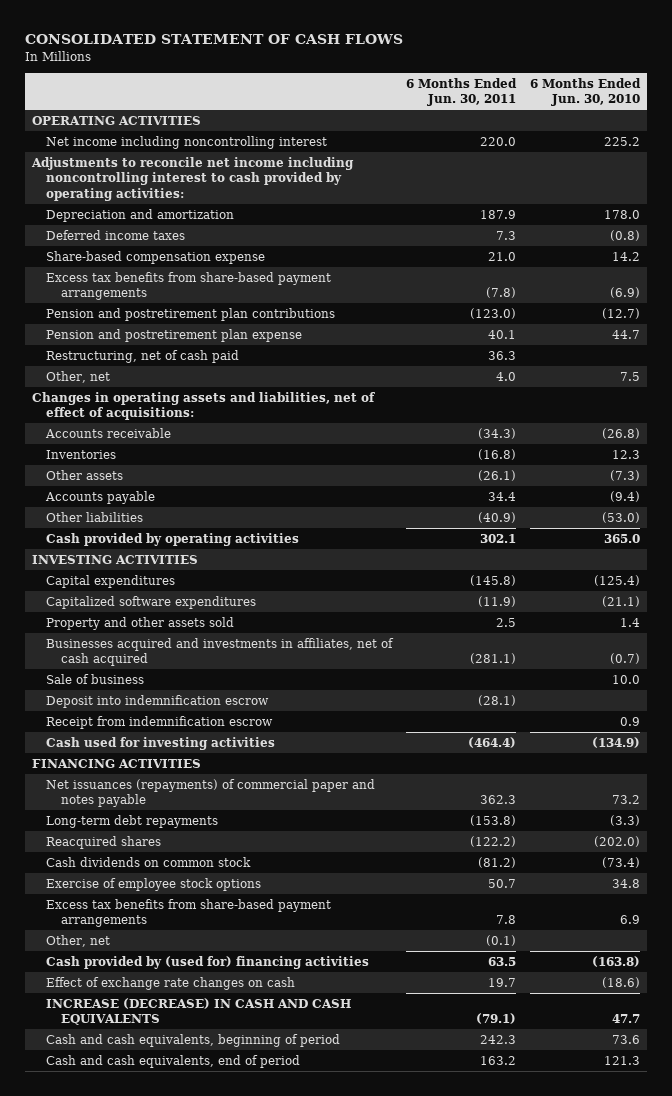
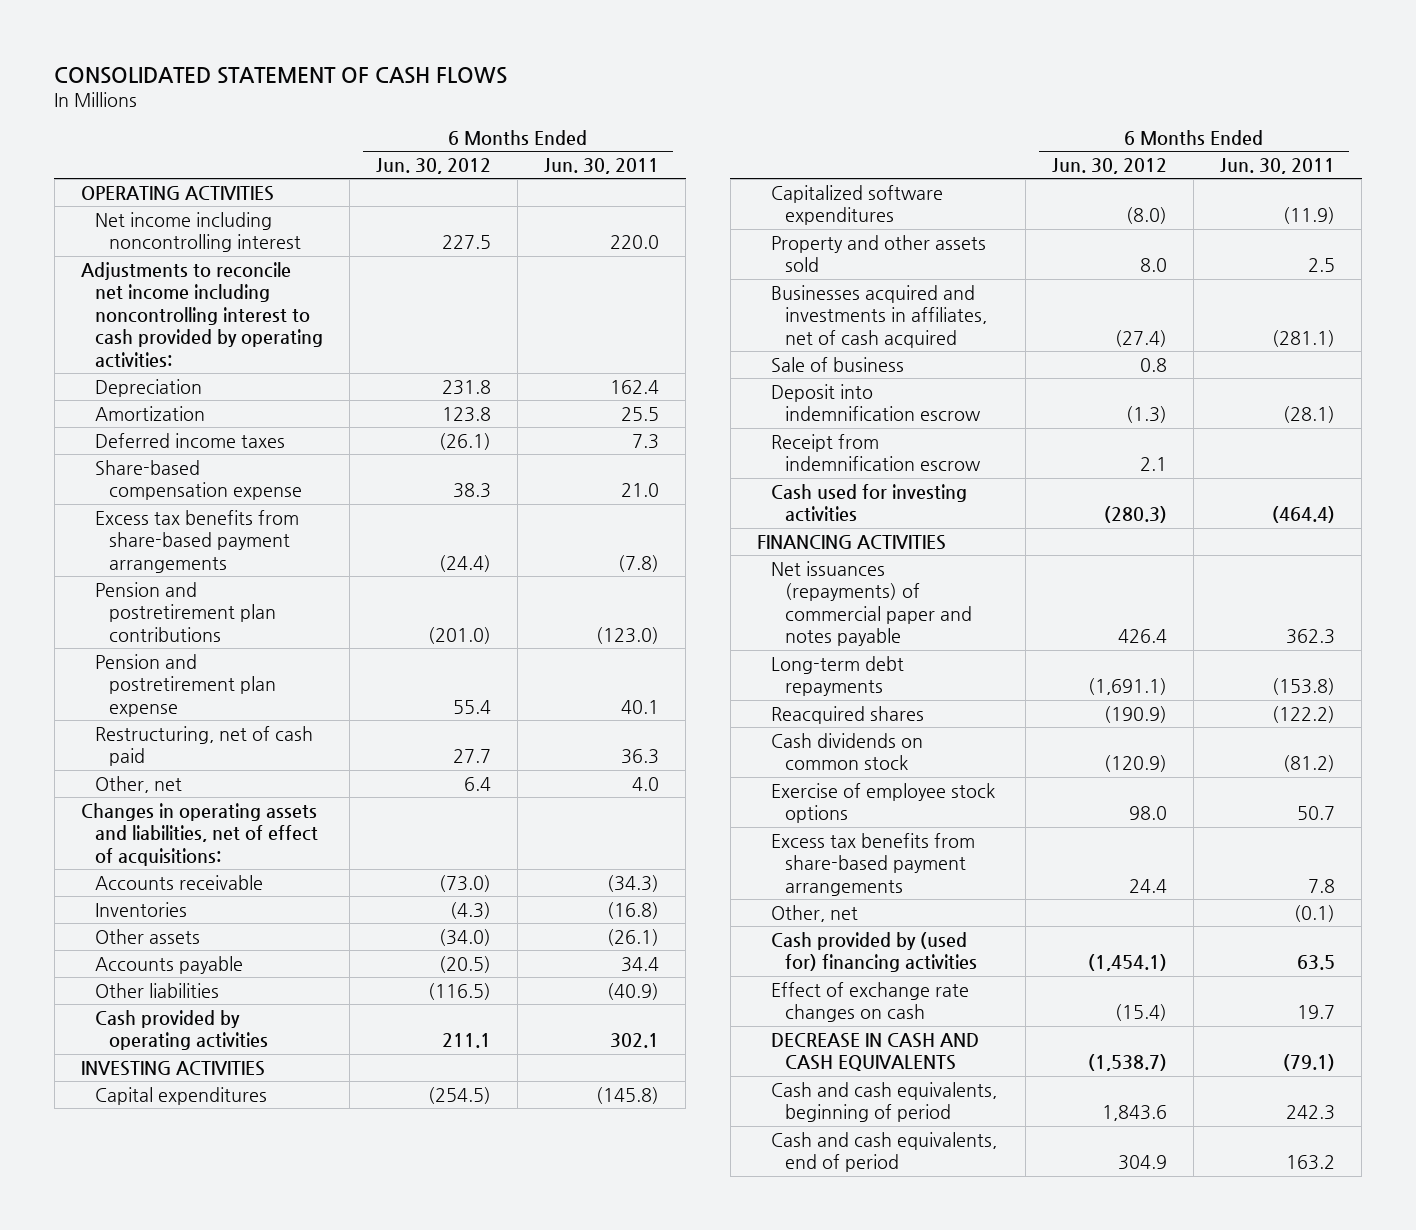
[529,77,641,107] 6 Months Ended Jun. 30, 2010 -> none
none -> [376,157,492,174] Jun. 30, 2012
[46,208,235,222] Depreciation and amortization -> none
none -> [95,378,203,397] Depreciation
none -> [95,405,206,421] Amortization
[46,997,352,1026] INCREASE (DECREASE) IN CASH AND CASH EQUIVALENTS -> [771,1032,980,1072] DECREASE IN CASH AND CASH EQUIVALENTS

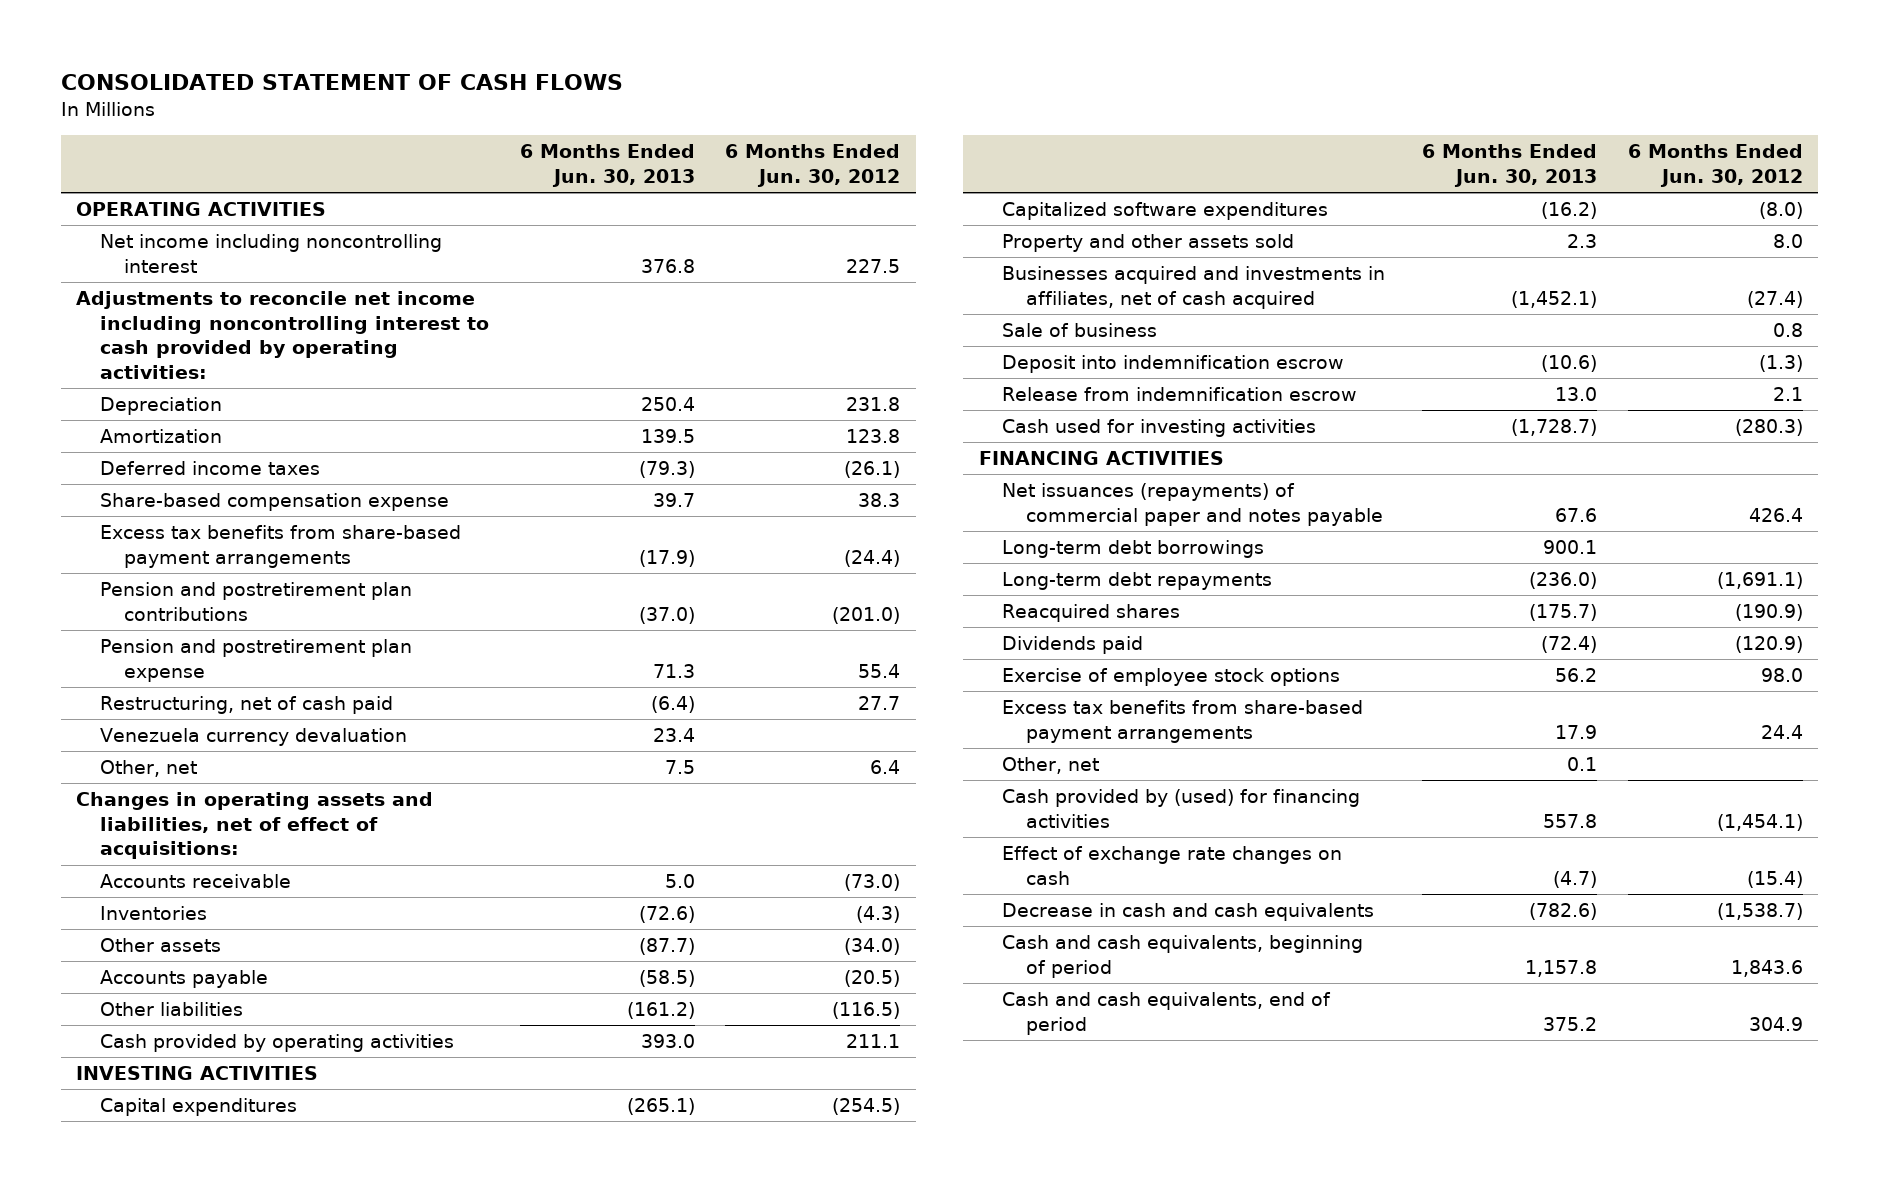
[544,157,660,174] Jun. 30, 2011 -> none
none -> [519,144,695,187] 6 Months Ended Jun. 30, 2013
none -> [99,728,407,747] Venezuela currency devaluation
[771,433,981,472] Receipt from indemnification escrow -> [1002,387,1358,402] Release from indemnification escrow
none -> [1002,540,1265,559] Long-term debt borrowings
[771,732,924,771] Cash dividends on common stock -> [1002,636,1144,655] Dividends paid
[771,931,978,973] Cash provided by (used for) financing activities -> [1002,789,1361,828] Cash provided by (used) for financing activities
[771,1032,980,1072] DECREASE IN CASH AND CASH EQUIVALENTS -> [1002,903,1375,922] Decrease in cash and cash equivalents

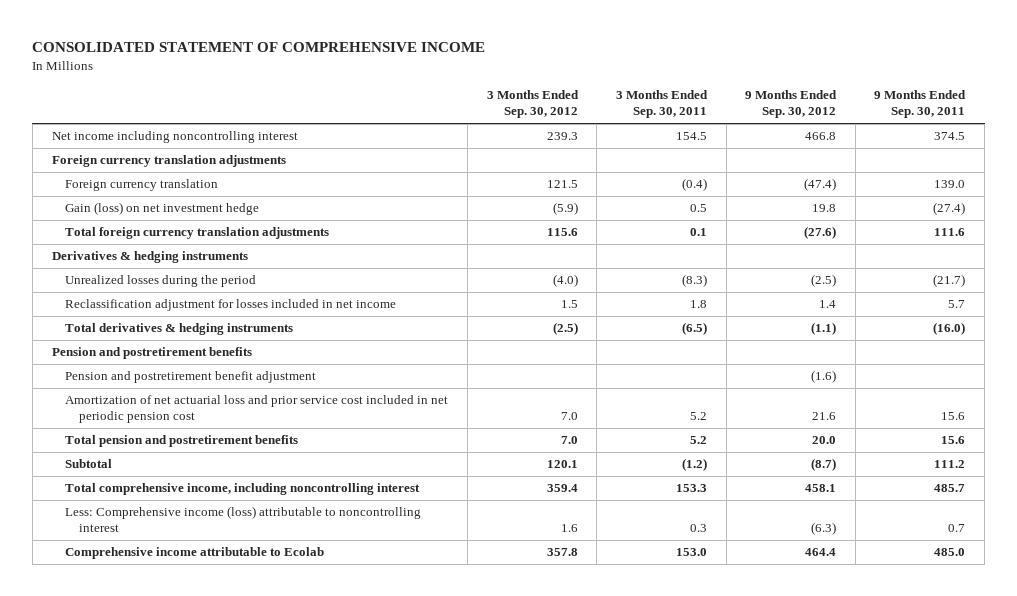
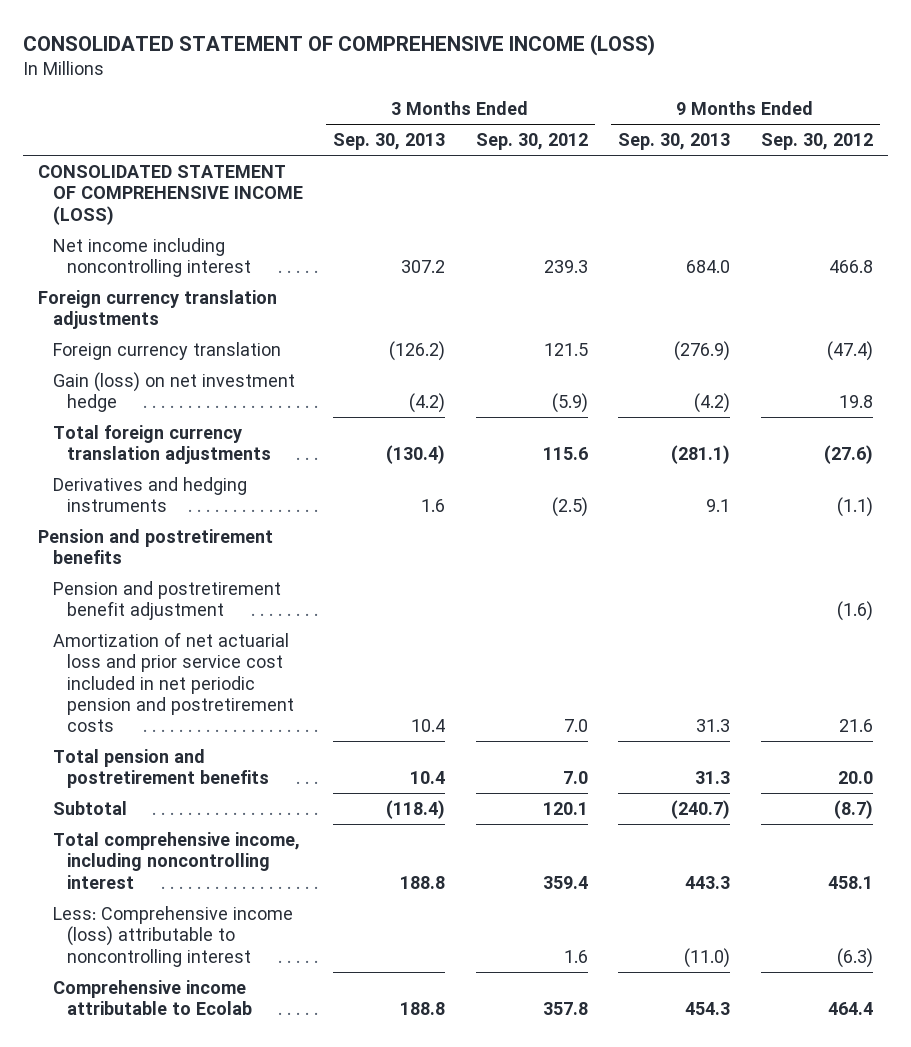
[32,42,486,53] CONSOLIDATED STATEMENT OF COMPREHENSIVE INCOME -> [23,33,656,56] CONSOLIDATED STATEMENT OF COMPREHENSIVE INCOME (LOSS)
[615,90,708,119] 3 Months Ended Sep. 30, 2011 -> none
[874,90,967,119] 9 Months Ended Sep. 30, 2011 -> none
none -> [333,133,446,151] Sep. 30, 2013
none -> [618,133,731,151] Sep. 30, 2013
none -> [38,164,303,225] CONSOLIDATED STATEMENT OF COMPREHENSIVE INCOME (LOSS)
[51,251,248,264] Derivatives & hedging instruments -> none
[65,275,257,288] Unrealized losses during the period -> none
[65,299,397,312] Reclassification adjustment for losses included in net income -> none
[65,323,294,336] Total derivatives & hedging instruments -> [52,476,247,513] Derivatives and hedging instruments
[65,395,449,424] Amortization of net actuarial loss and prior service cost included in net periodic pension cost -> [52,631,295,733] Amortization of net actuarial loss and prior service cost included in net periodic pension and postretirement costs

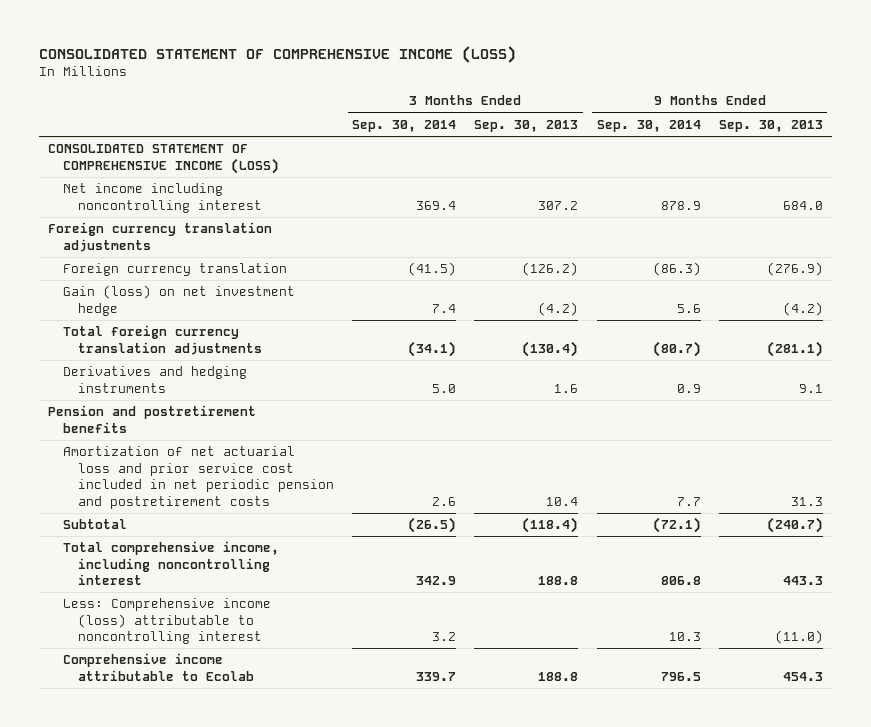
[475,133,588,151] Sep. 30, 2012 -> none
[760,133,873,151] Sep. 30, 2012 -> none
none -> [352,119,457,132] Sep. 30, 2014
none -> [596,119,701,132] Sep. 30, 2014
[52,580,281,621] Pension and postretirement benefit adjustment -> none
[52,748,270,789] Total pension and postretirement benefits -> none

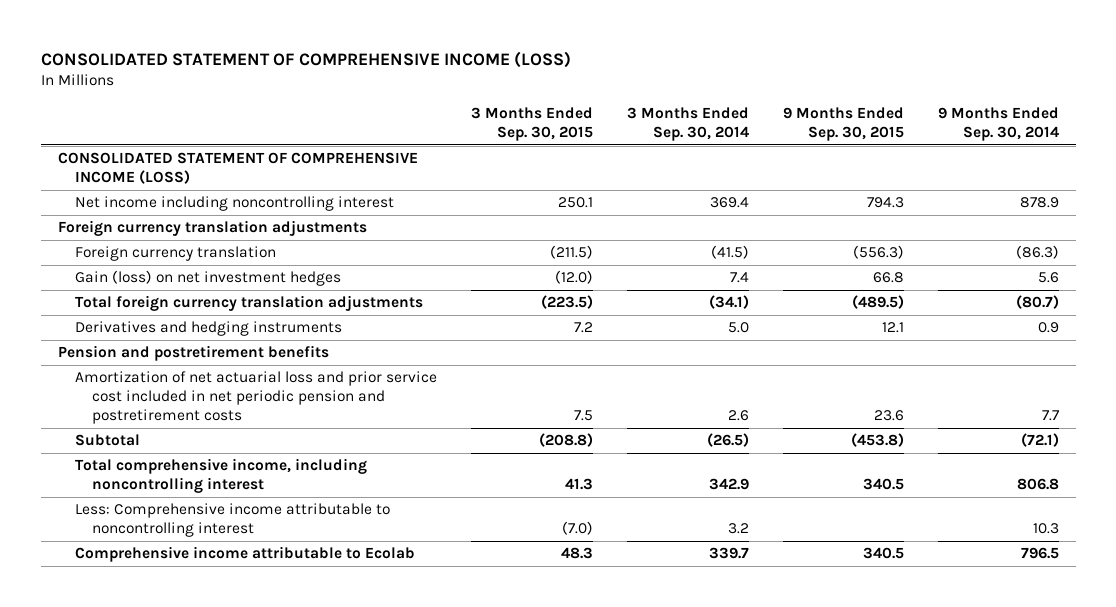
[474,119,579,132] Sep. 30, 2013 -> none
[718,119,823,132] Sep. 30, 2013 -> none
none -> [470,107,593,142] 3 Months Ended Sep. 30, 2015
none -> [782,107,904,142] 9 Months Ended Sep. 30, 2015
[62,285,295,316] Gain (loss) on net investment hedge -> [74,270,341,287] Gain (loss) on net investment hedges
[62,598,271,645] Less: Comprehensive income (loss) attributable to noncontrolling interest -> [74,503,390,538] Less: Comprehensive income attributable to noncontrolling interest

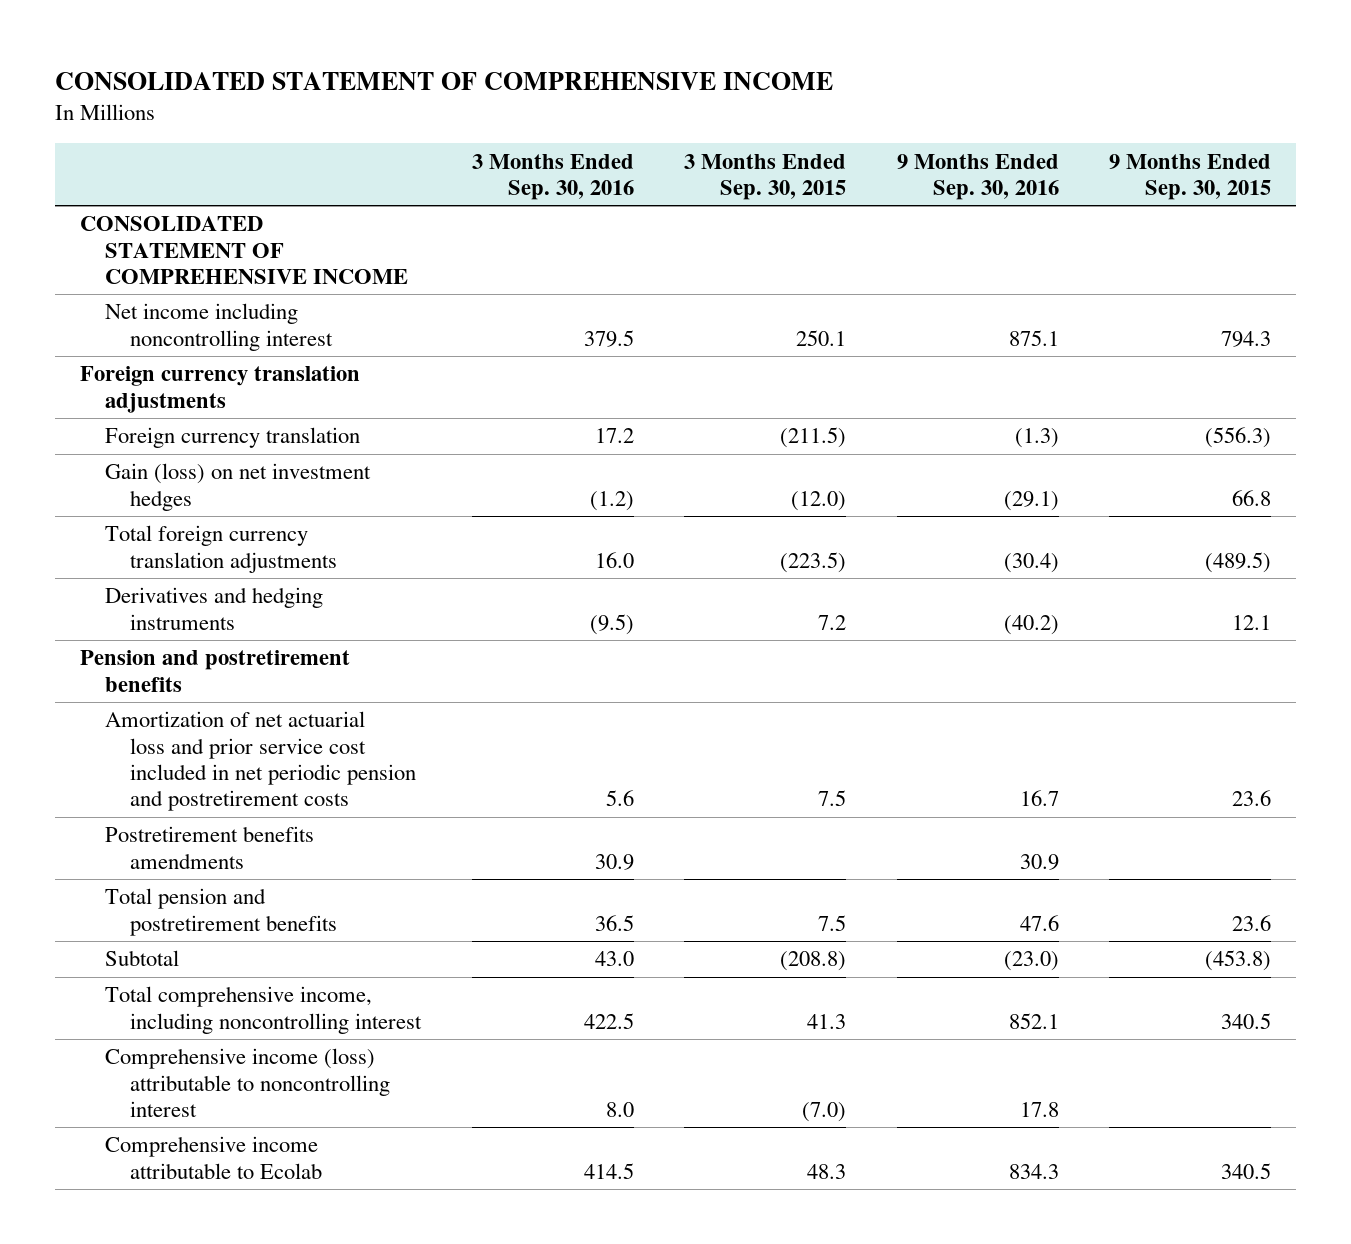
[40,50,571,68] CONSOLIDATED STATEMENT OF COMPREHENSIVE INCOME (LOSS) -> [54,71,833,90] CONSOLIDATED STATEMENT OF COMPREHENSIVE INCOME
[626,107,749,142] 3 Months Ended Sep. 30, 2014 -> none
[937,107,1059,142] 9 Months Ended Sep. 30, 2014 -> none
none -> [471,153,634,200] 3 Months Ended Sep. 30, 2016
none -> [896,153,1059,200] 9 Months Ended Sep. 30, 2016
[57,152,418,185] CONSOLIDATED STATEMENT OF COMPREHENSIVE INCOME (LOSS) -> [79,216,409,284] CONSOLIDATED STATEMENT OF COMPREHENSIVE INCOME
none -> [105,826,315,869] Postretirement benefits amendments
none -> [105,888,338,936] Total pension and postretirement benefits
[74,503,390,538] Less: Comprehensive income attributable to noncontrolling interest -> [105,1048,391,1117] Comprehensive income (loss) attributable to noncontrolling interest

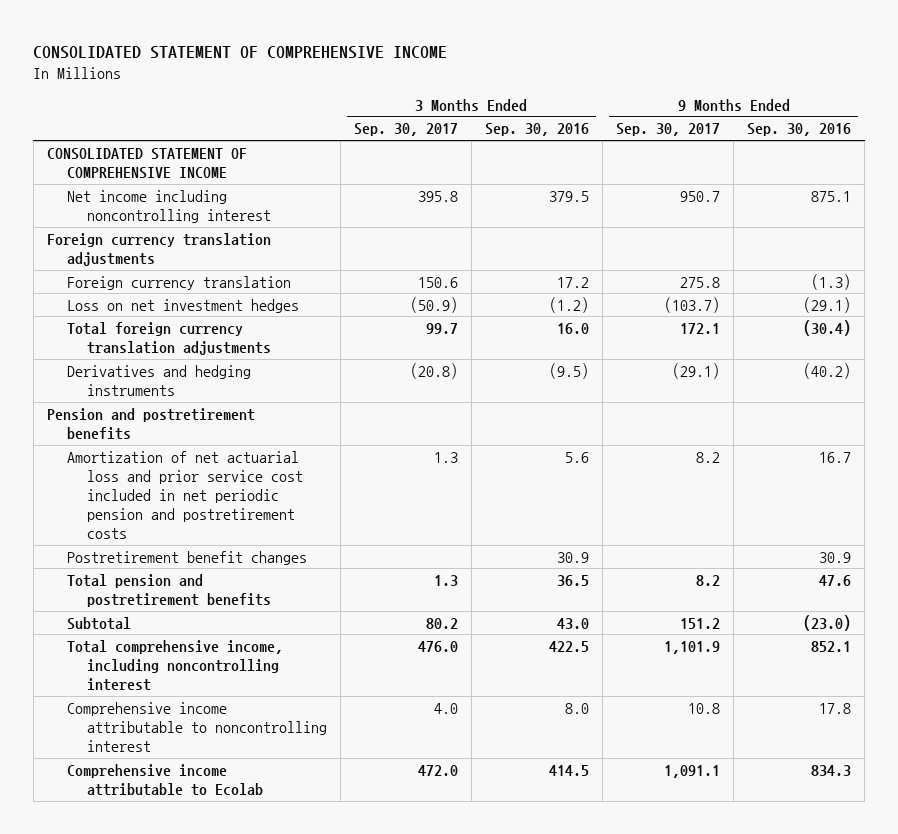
[684,153,847,200] 3 Months Ended Sep. 30, 2015 -> none
[1109,153,1272,200] 9 Months Ended Sep. 30, 2015 -> none
none -> [353,123,458,137] Sep. 30, 2017
none -> [616,123,721,137] Sep. 30, 2017
[105,463,372,511] Gain (loss) on net investment hedges -> [66,298,299,313] Loss on net investment hedges
[105,826,315,869] Postretirement benefits amendments -> [66,550,307,565] Postretirement benefit changes
[105,1048,391,1117] Comprehensive income (loss) attributable to noncontrolling interest -> [66,701,327,753] Comprehensive income attributable to noncontrolling interest

